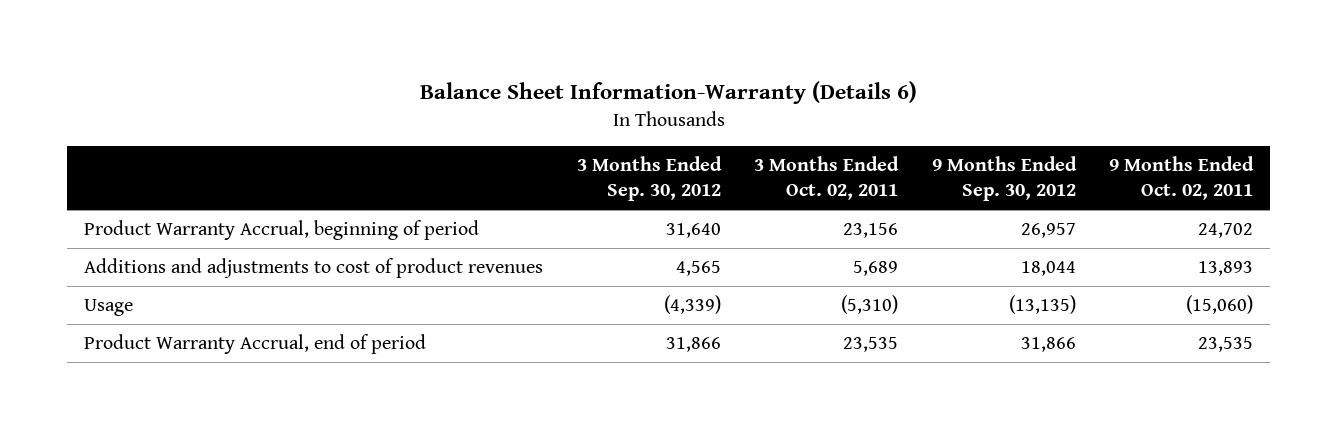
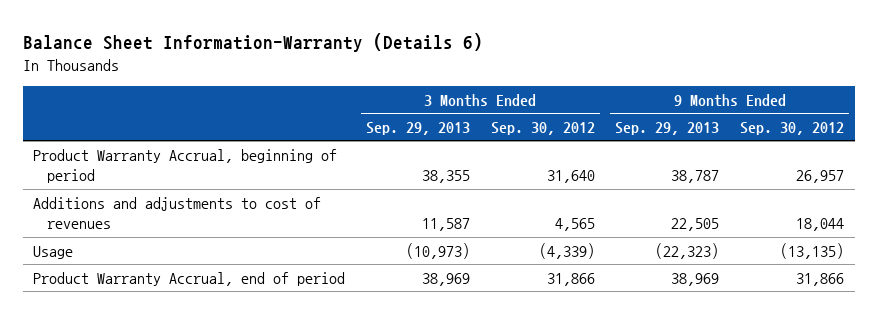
[754,155,900,201] 3 Months Ended Oct. 02, 2011 -> none
[1108,155,1254,201] 9 Months Ended Oct. 02, 2011 -> none
none -> [365,121,470,135] Sep. 29, 2013
none -> [615,121,720,135] Sep. 29, 2013
[84,258,544,279] Additions and adjustments to cost of product revenues -> [33,196,322,230] Additions and adjustments to cost of revenues

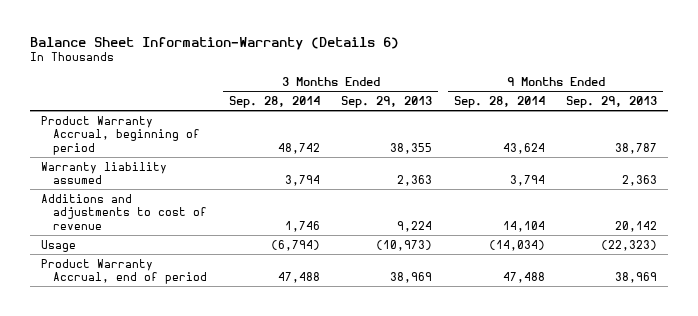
[490,121,595,135] Sep. 30, 2012 -> none
[740,121,845,135] Sep. 30, 2012 -> none
none -> [228,95,320,108] Sep. 28, 2014
none -> [453,95,545,108] Sep. 28, 2014
none -> [40,161,167,185] Warranty liability assumed
[33,196,322,230] Additions and adjustments to cost of revenues -> [40,193,208,230] Additions and adjustments to cost of revenue
[421,218,470,232] 11,587 -> [397,220,433,232] 9,224
[671,218,720,232] 22,505 -> [615,220,658,232] 20,142

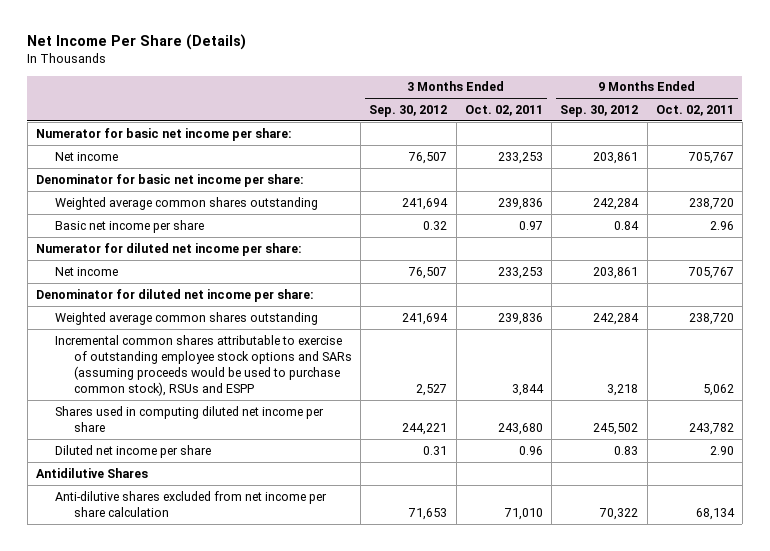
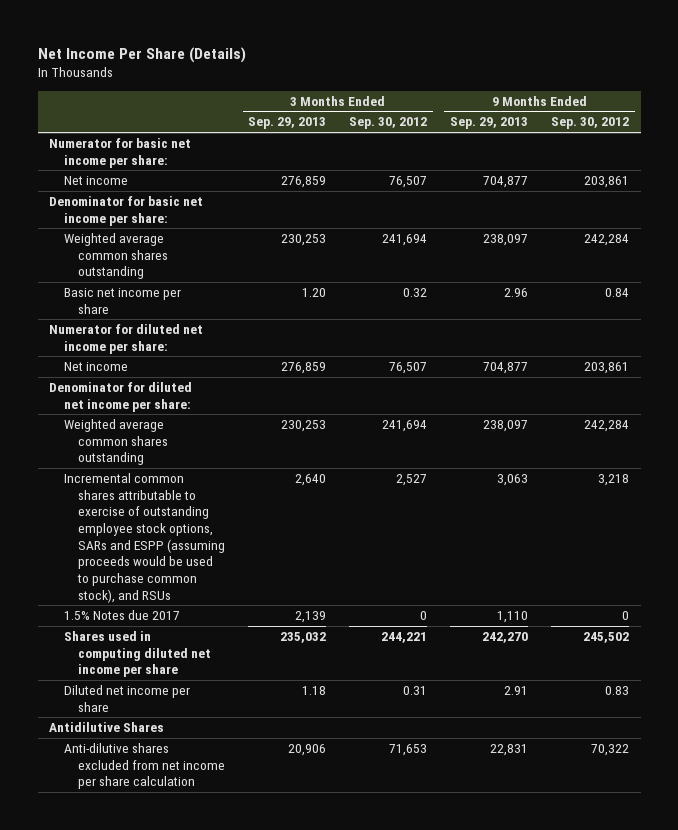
[464,104,543,116] Oct. 02, 2011 -> none
[655,104,734,116] Oct. 02, 2011 -> none
none -> [248,117,327,130] Sep. 29, 2013
none -> [450,117,529,130] Sep. 29, 2013
[54,334,353,397] Incremental common shares attributable to exercise of outstanding employee stock options and SARs (assuming proceeds would be used to purchase common stock), RSUs and ESPP -> [63,473,226,603] Incremental common shares attributable to exercise of outstanding employee stock options, SARs and ESPP (assuming proceeds would be used to purchase common stock), and RSUs
none -> [63,610,180,621] 1.5% Notes due 2017

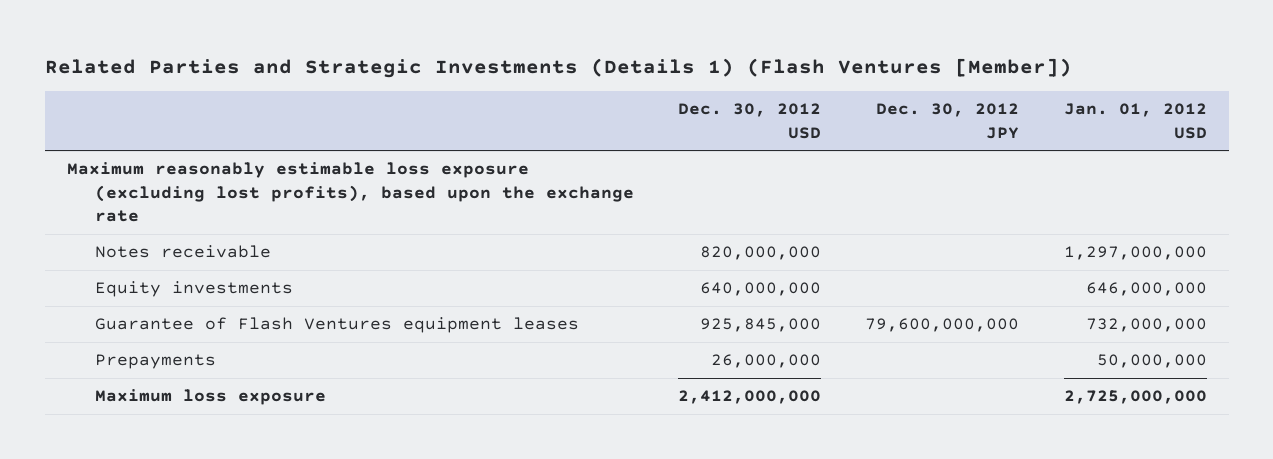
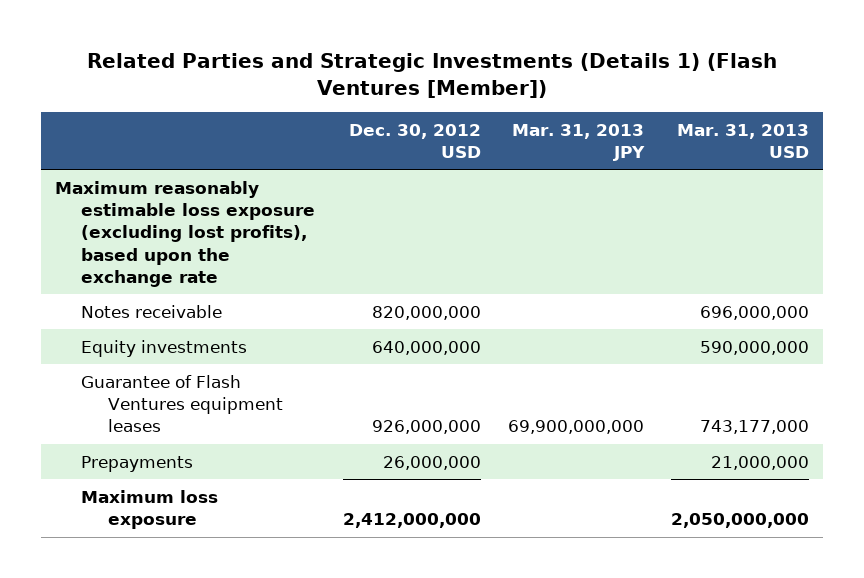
[876,103,1020,139] Dec. 30, 2012 JPY -> none
[1063,103,1207,139] Jan. 01, 2012 USD -> none
none -> [511,123,645,162] Mar. 31, 2013 JPY
none -> [677,123,810,159] Mar. 31, 2013 USD
[700,318,822,333] 925,845,000 -> [371,420,481,435] 926,000,000

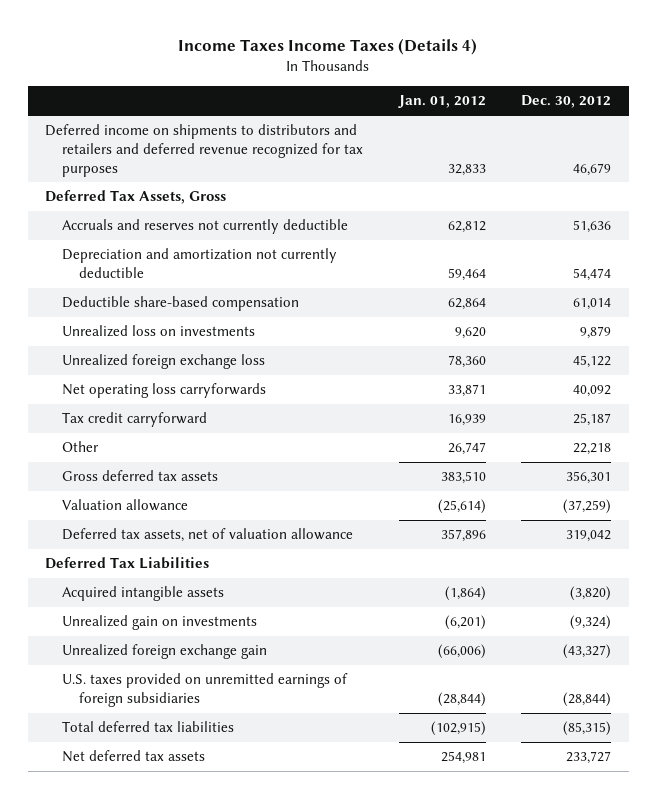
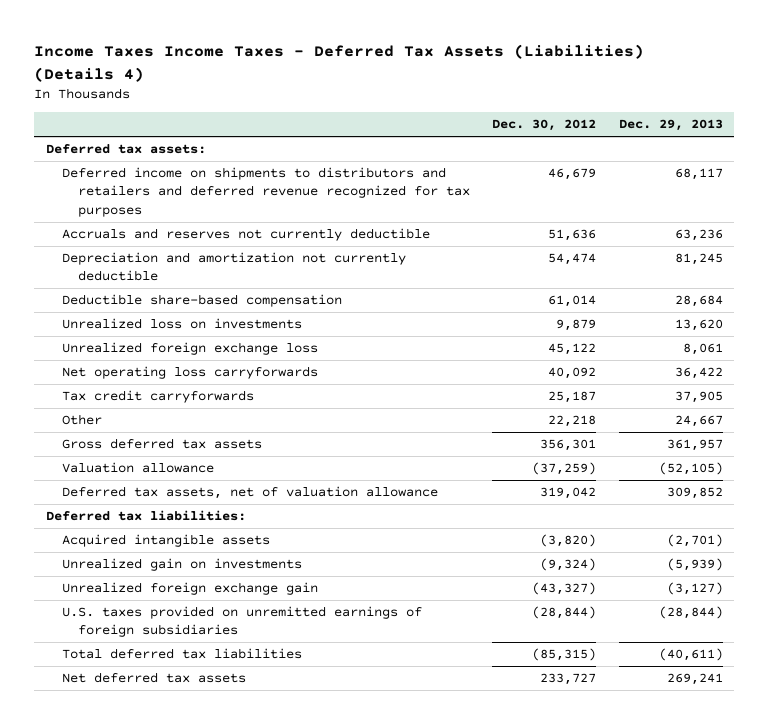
[178,37,478,55] Income Taxes Income Taxes (Details 4) -> [34,44,645,82] Income Taxes Income Taxes - Deferred Tax Assets (Liabilities) (Details 4)
[397,95,486,109] Jan. 01, 2012 -> none
none -> [618,119,723,132] Dec. 29, 2013
none -> [45,144,206,155] Deferred tax assets:
[45,190,227,205] Deferred Tax Assets, Gross -> none
[62,412,208,428] Tax credit carryforward -> [61,390,254,404] Tax credit carryforwards
[45,557,210,570] Deferred Tax Liabilities -> [45,510,246,522] Deferred tax liabilities:

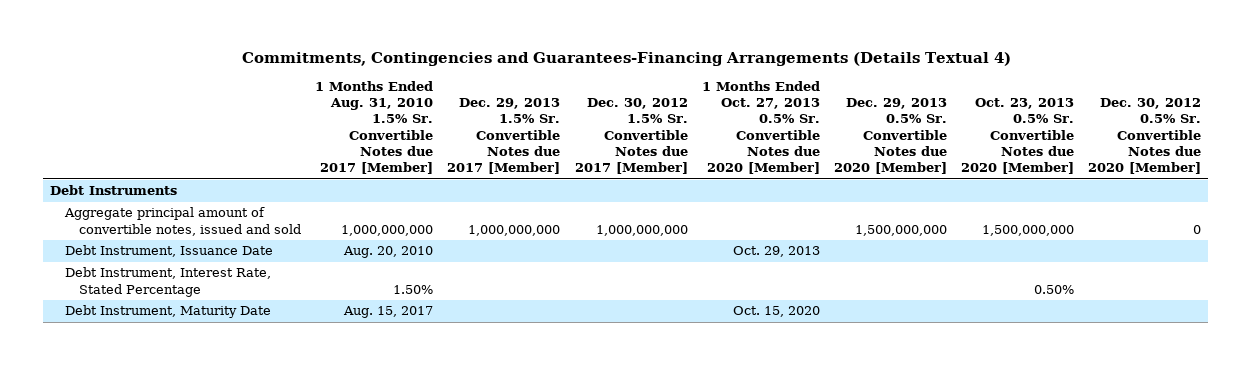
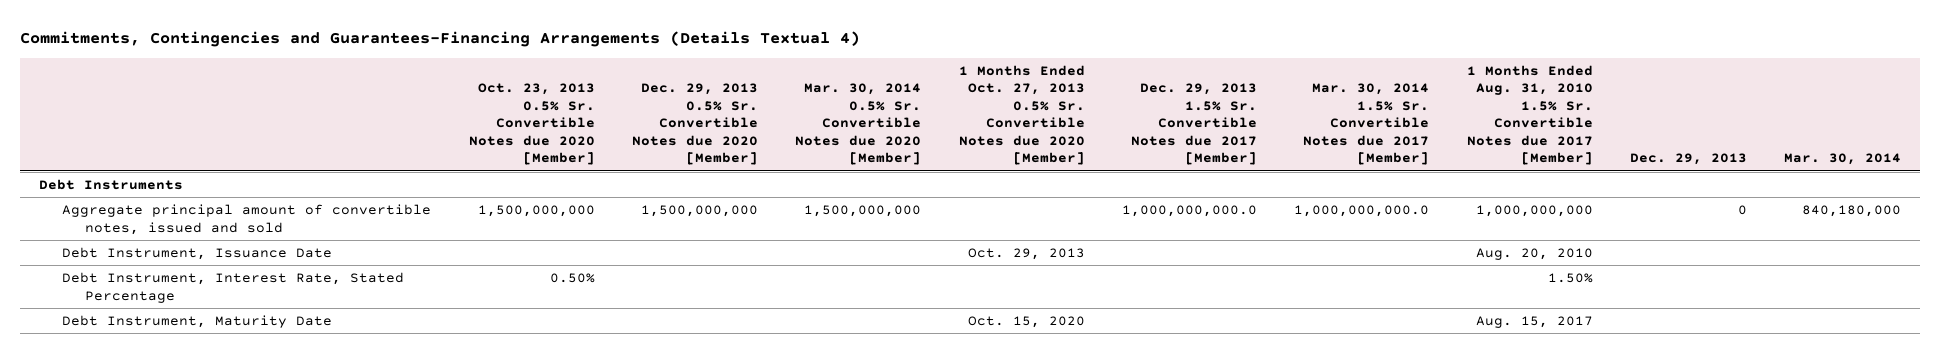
[574,98,688,175] Dec. 30, 2012 1.5% Sr. Convertible Notes due 2017 [Member] -> none
[1088,98,1202,175] Dec. 30, 2012 0.5% Sr. Convertible Notes due 2020 [Member] -> none
none -> [795,83,922,166] Mar. 30, 2014 0.5% Sr. Convertible Notes due 2020 [Member]
none -> [1303,83,1430,166] Mar. 30, 2014 1.5% Sr. Convertible Notes due 2017 [Member]
none -> [1629,153,1747,166] Dec. 29, 2013
none -> [1784,153,1902,166] Mar. 30, 2014
[468,224,561,236] 1,000,000,000 -> [1121,205,1257,218] 1,000,000,000.0

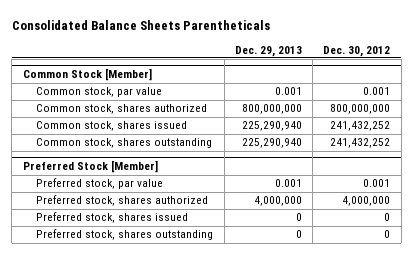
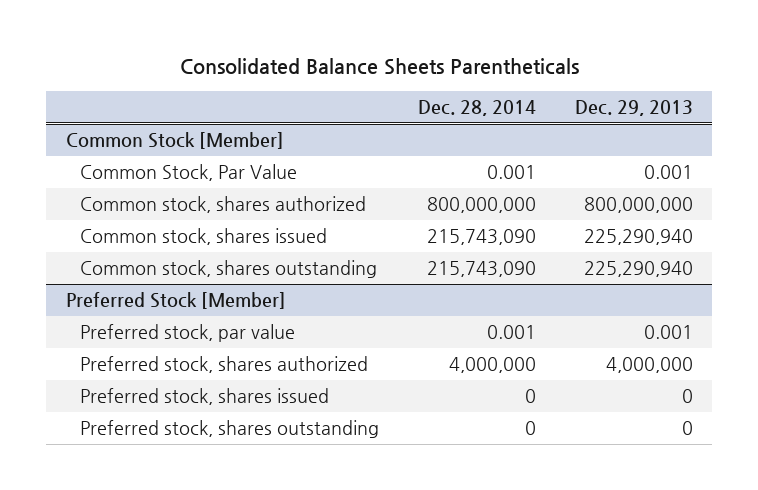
[323,45,391,57] Dec. 30, 2012 -> none
none -> [417,99,536,116] Dec. 28, 2014
[36,87,163,98] Common stock, par value -> [79,164,297,182] Common Stock, Par Value

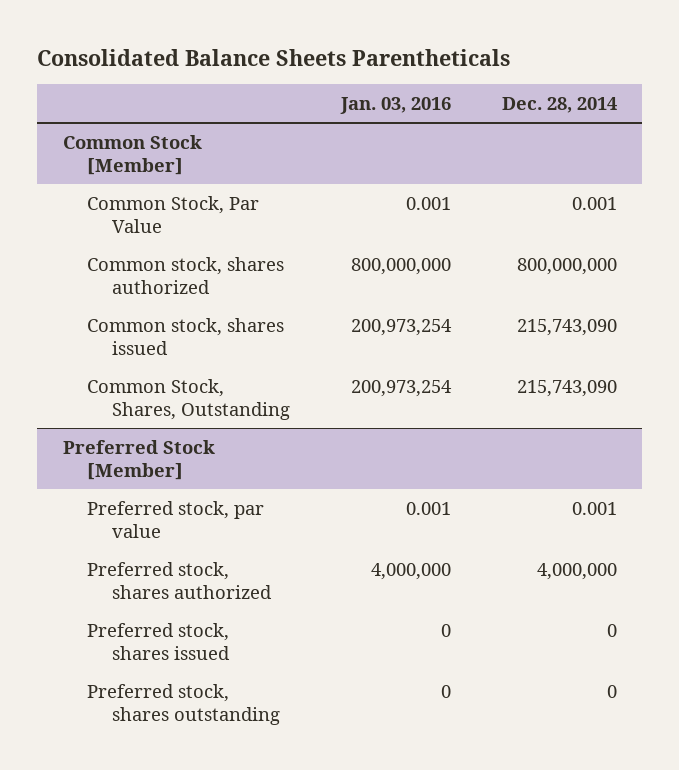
[574,99,693,116] Dec. 29, 2013 -> none
none -> [339,97,451,115] Jan. 03, 2016
[79,260,377,279] Common stock, shares outstanding -> [87,378,291,421] Common Stock, Shares, Outstanding

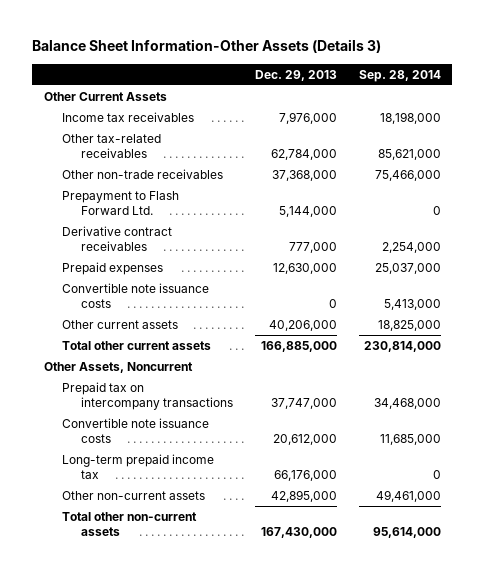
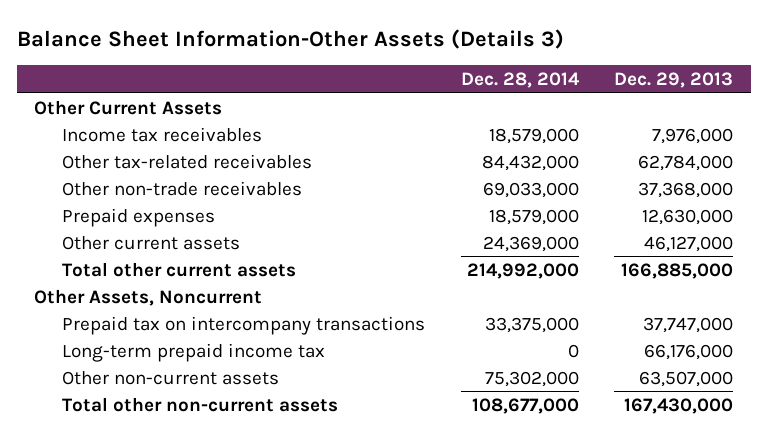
[359,69,442,82] Sep. 28, 2014 -> none
none -> [460,72,580,89] Dec. 28, 2014
[62,190,180,215] Prepayment to Flash Forward Ltd. -> none
[62,225,173,251] Derivative contract receivables -> none
[62,282,210,308] Convertible note issuance costs -> none
[268,319,337,331] 40,206,000 -> [644,235,734,252] 46,127,000
[62,417,210,443] Convertible note issuance costs -> none
[270,489,337,502] 42,895,000 -> [639,370,734,387] 63,507,000

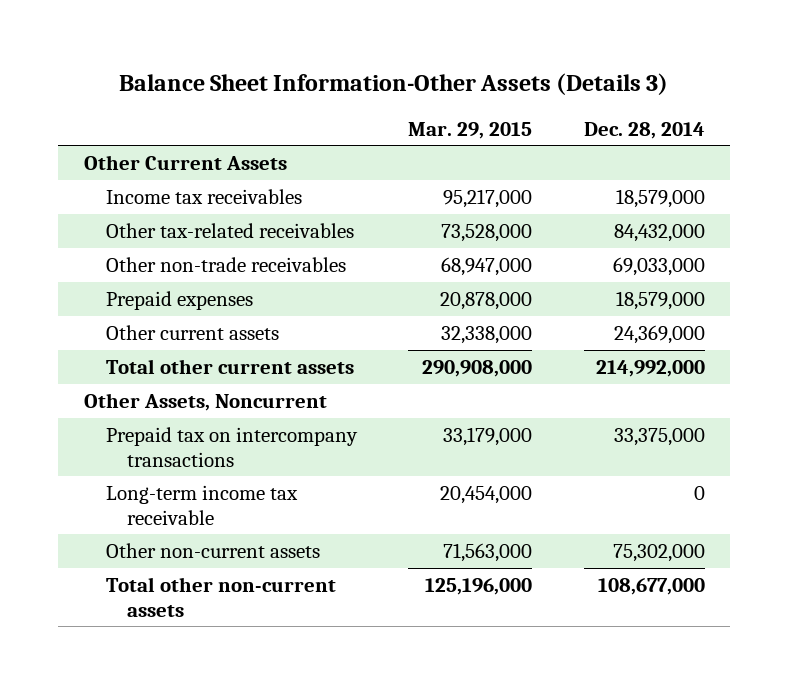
[614,72,734,89] Dec. 29, 2013 -> none
none -> [408,121,533,139] Mar. 29, 2015
[62,342,326,362] Long-term prepaid income tax -> [105,485,298,525] Long-term income tax receivable

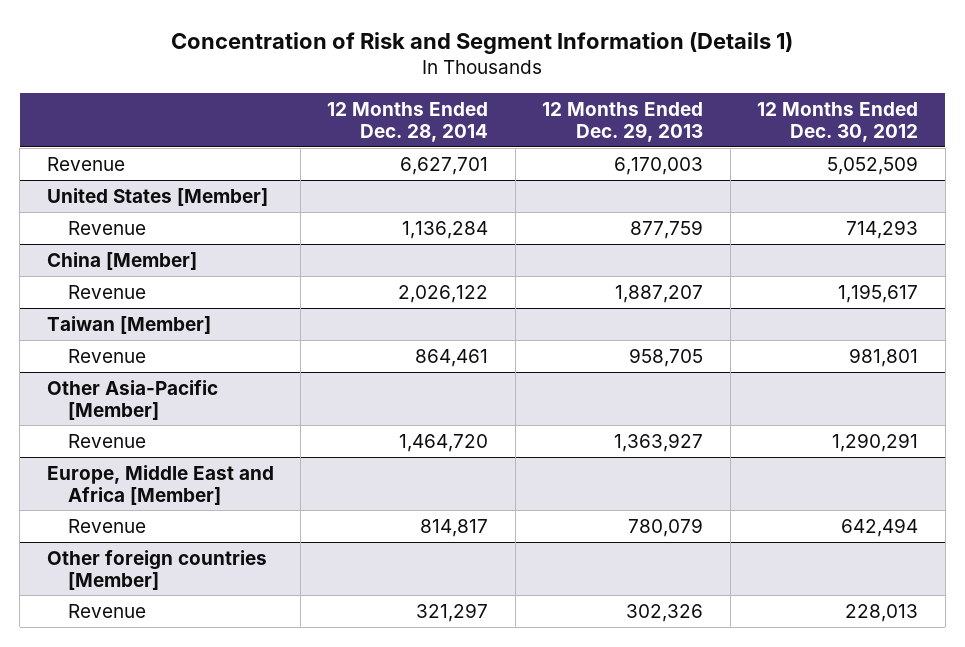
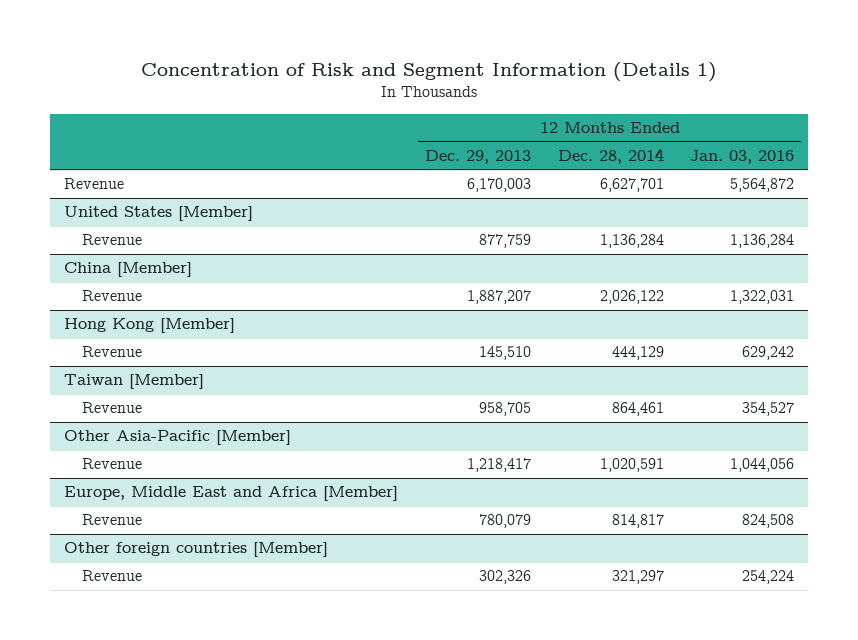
[757,102,919,142] 12 Months Ended Dec. 30, 2012 -> none
none -> [690,149,795,164] Jan. 03, 2016
none -> [63,318,235,334] Hong Kong [Member]
none -> [82,346,143,358] Revenue
[399,433,489,452] 1,464,720 -> [599,458,664,473] 1,020,591
[614,432,704,452] 1,363,927 -> [466,458,531,473] 1,218,417

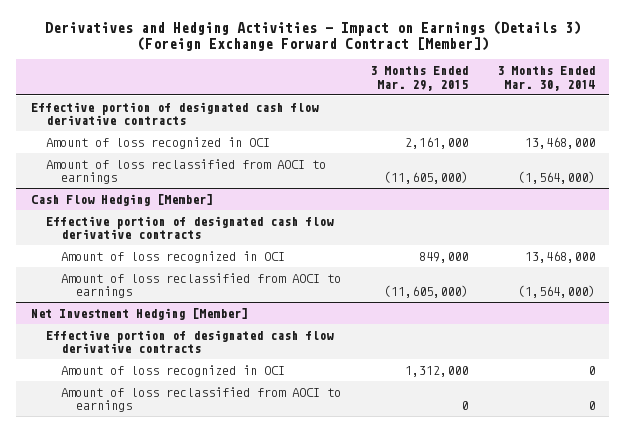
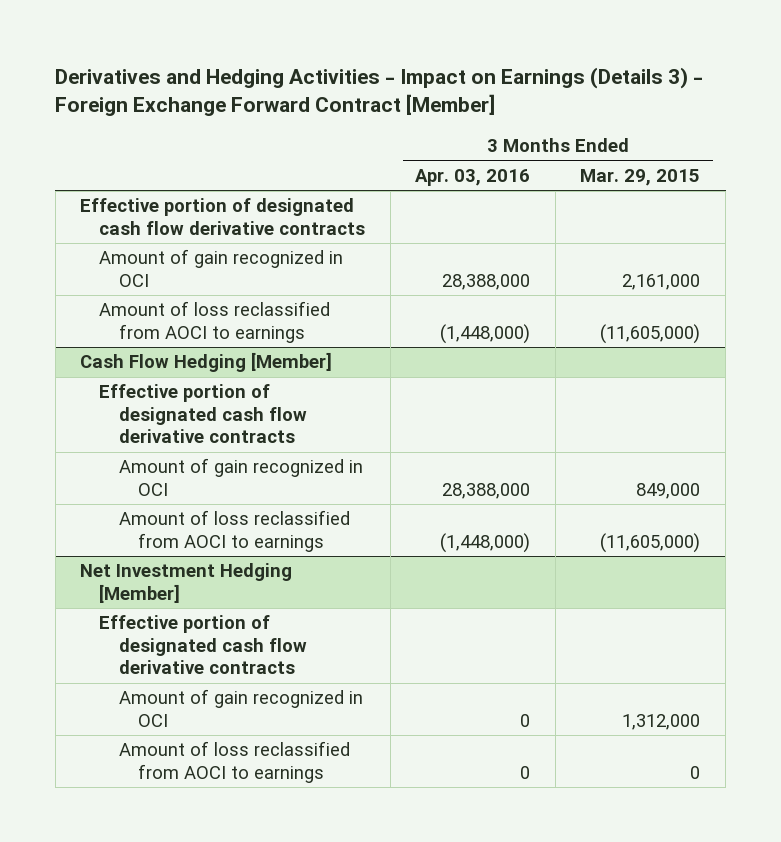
[44,20,581,51] Derivatives and Hedging Activities - Impact on Earnings (Details 3) (Foreign Exchange Forward Contract [Member]) -> [55,66,704,117] Derivatives and Hedging Activities - Impact on Earnings (Details 3) - Foreign Exchange Forward Contract [Member]
[496,66,595,91] 3 Months Ended Mar. 30, 2014 -> none
none -> [415,168,531,186] Apr. 03, 2016
[45,136,270,149] Amount of loss recognized in OCI -> [99,249,344,287] Amount of gain recognized in OCI
[61,250,286,263] Amount of loss recognized in OCI -> [118,458,363,496] Amount of gain recognized in OCI
[61,364,286,377] Amount of loss recognized in OCI -> [118,689,363,727] Amount of gain recognized in OCI

